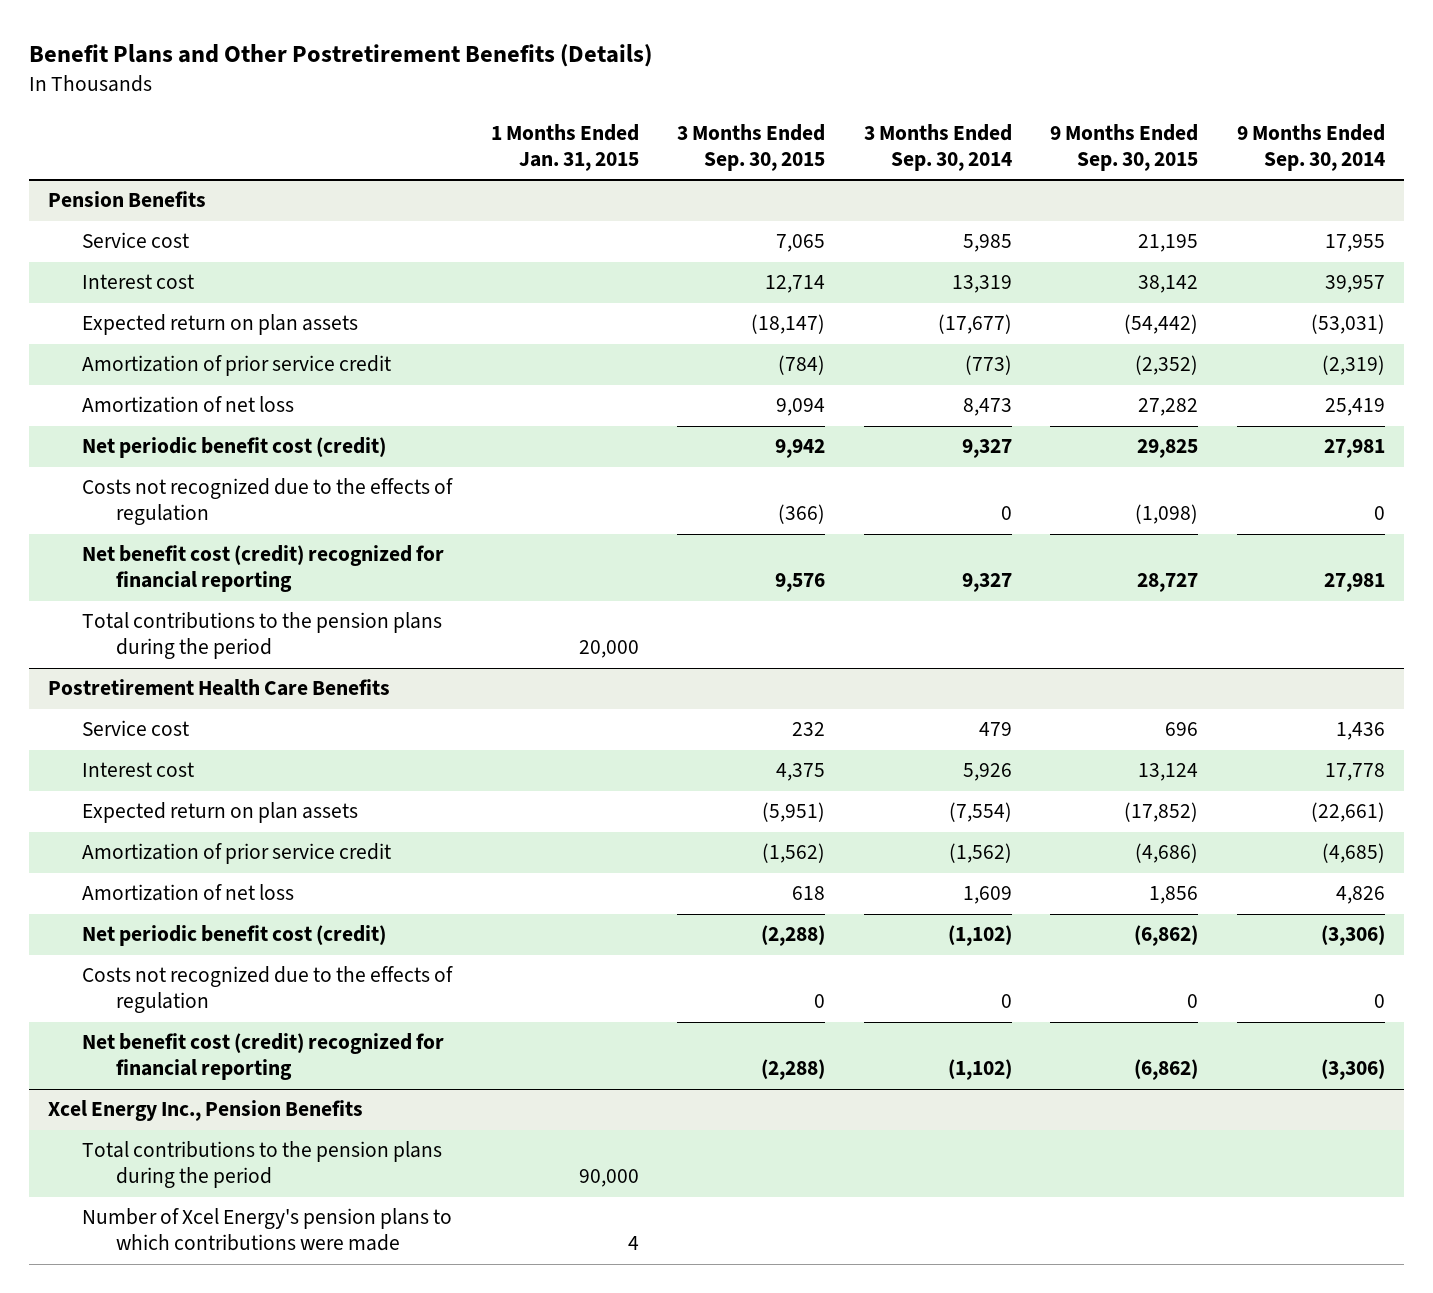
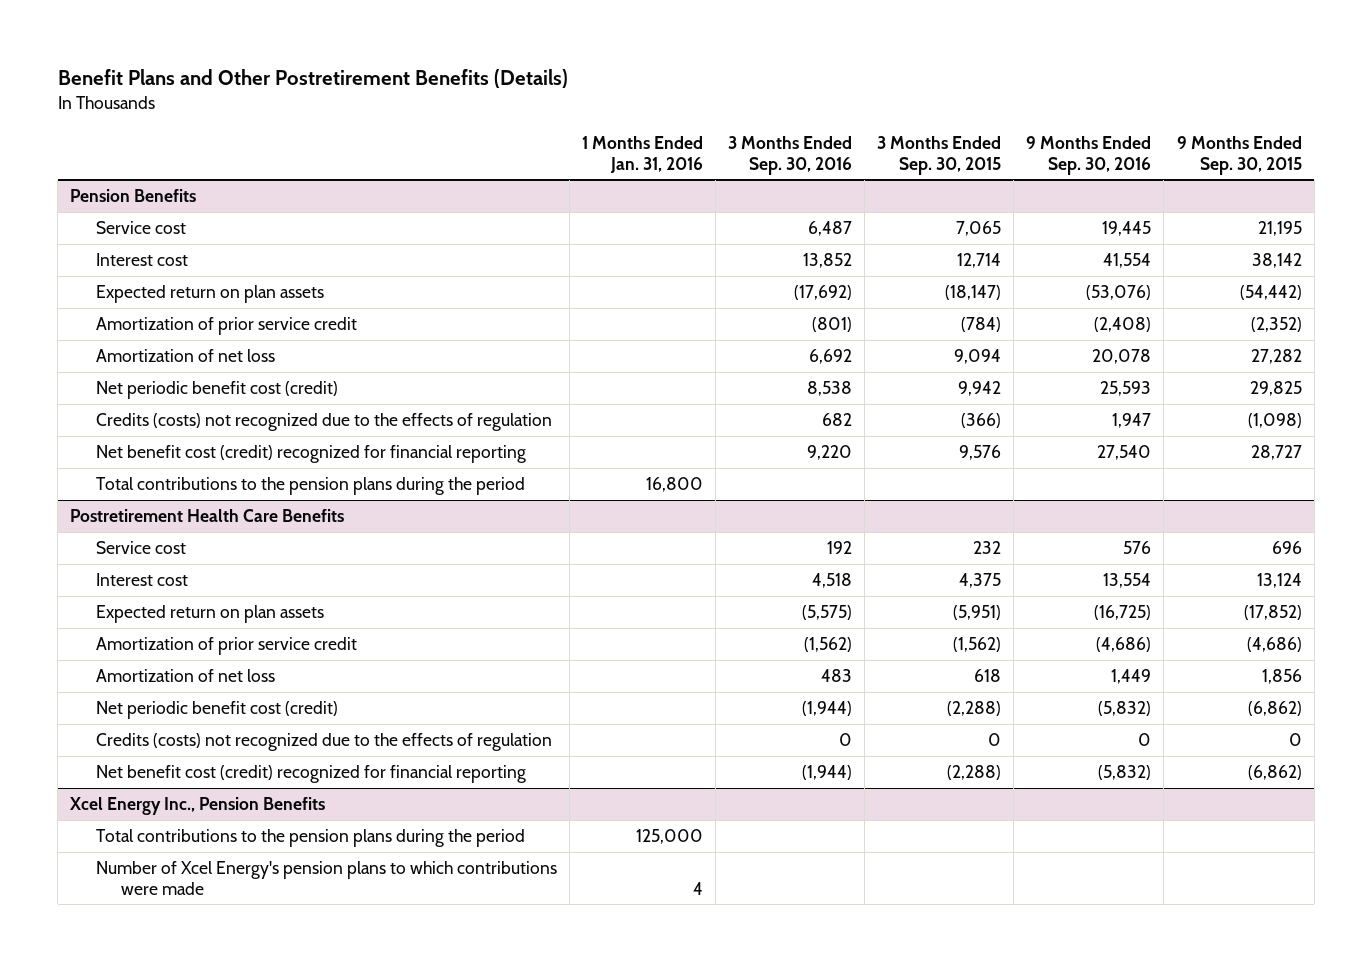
[490,123,639,171] 1 Months Ended Jan. 31, 2015 -> none
[863,123,1012,171] 3 Months Ended Sep. 30, 2014 -> none
[1237,123,1386,171] 9 Months Ended Sep. 30, 2014 -> none
none -> [581,136,703,173] 1 Months Ended Jan. 31, 2016
none -> [727,136,852,175] 3 Months Ended Sep. 30, 2016
none -> [1026,136,1152,175] 9 Months Ended Sep. 30, 2016
[81,478,453,526] Costs not recognized due to the effects of regulation -> [95,413,552,432] Credits (costs) not recognized due to the effects of regulation
[81,966,453,1014] Costs not recognized due to the effects of regulation -> [95,733,552,752] Credits (costs) not recognized due to the effects of regulation

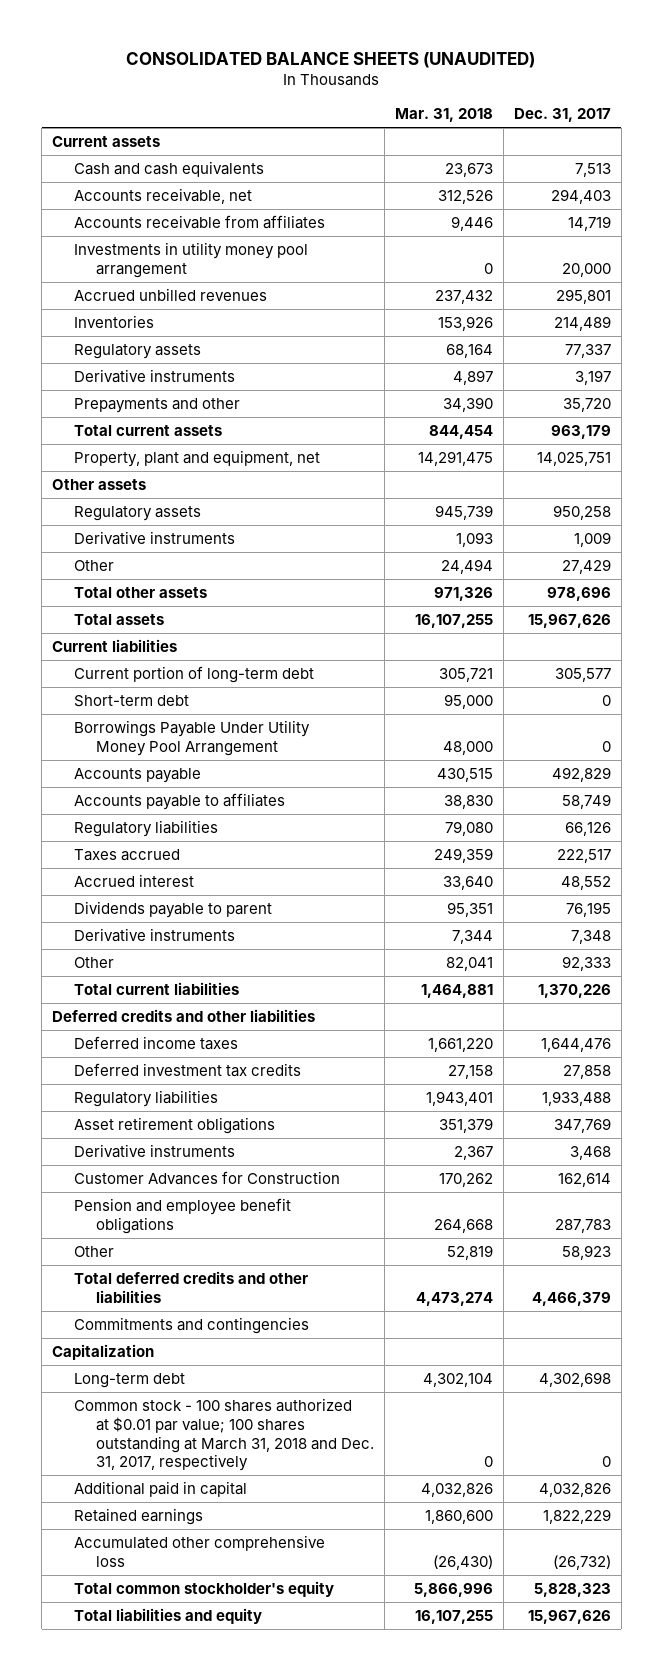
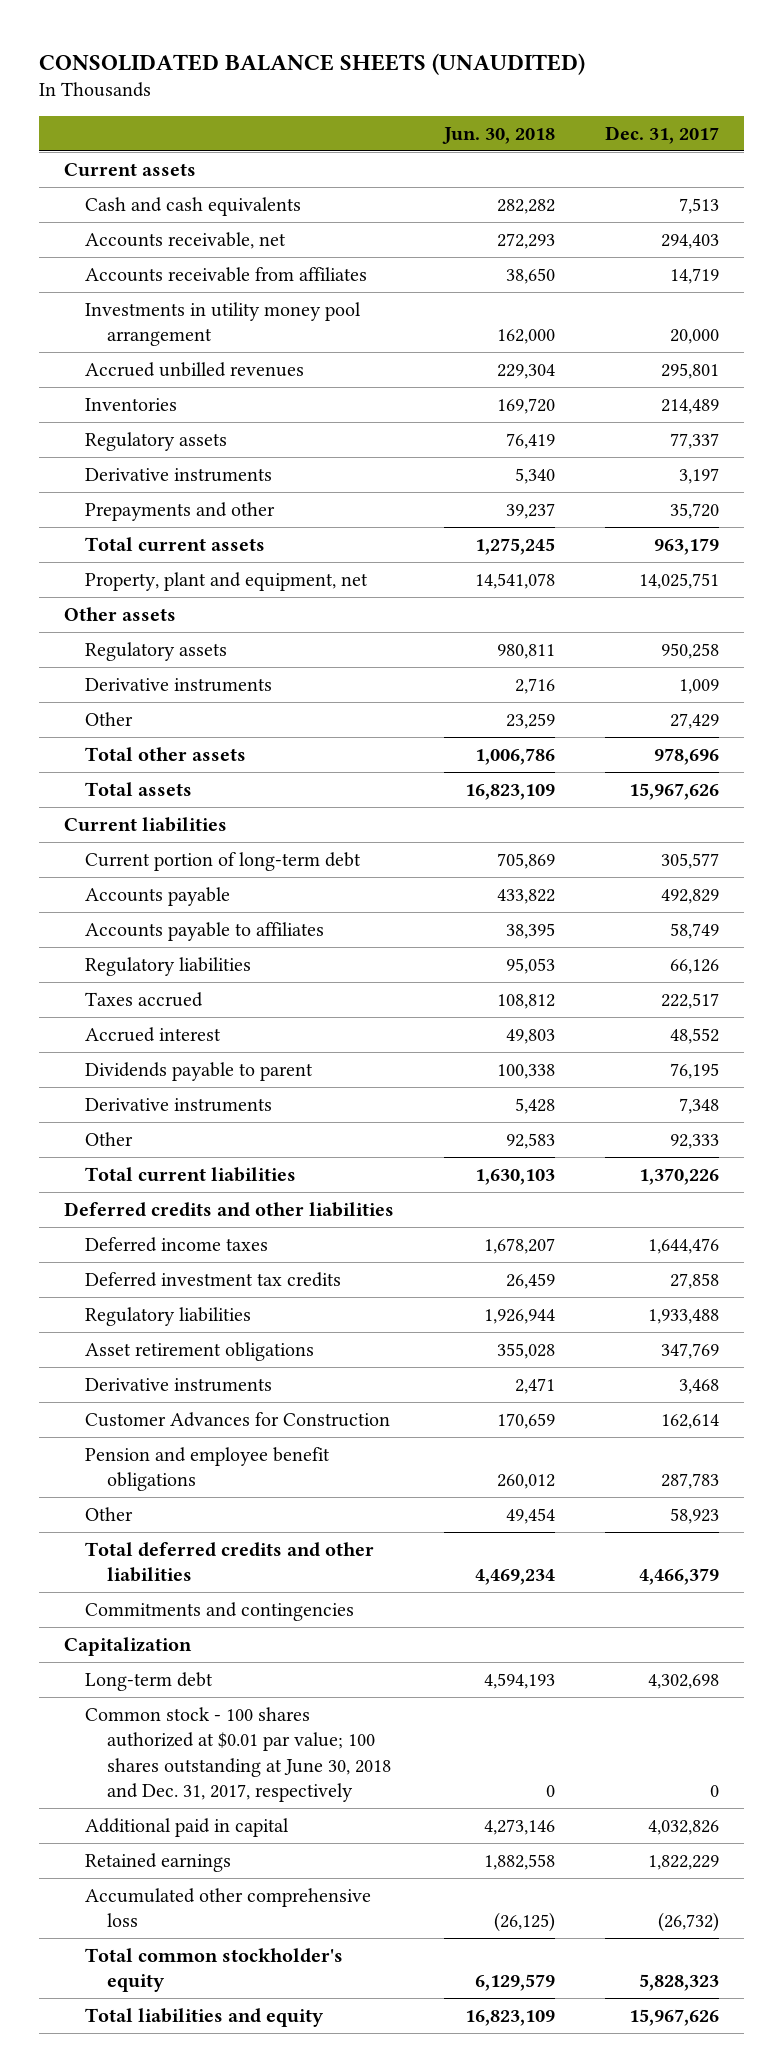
[394,108,493,123] Mar. 31, 2018 -> none
none -> [442,126,556,144] Jun. 30, 2018
[73,695,189,708] Short-term debt -> none
[73,720,310,756] Borrowings Payable Under Utility Money Pool Arrangement -> none
[73,1398,374,1472] Common stock - 100 shares authorized at $0.01 par value; 100 shares outstanding at March 31, 2018 and Dec. 31, 2017, respectively -> [85,1706,391,1803] Common stock - 100 shares authorized at $0.01 par value; 100 shares outstanding at June 30, 2018 and Dec. 31, 2017, respectively

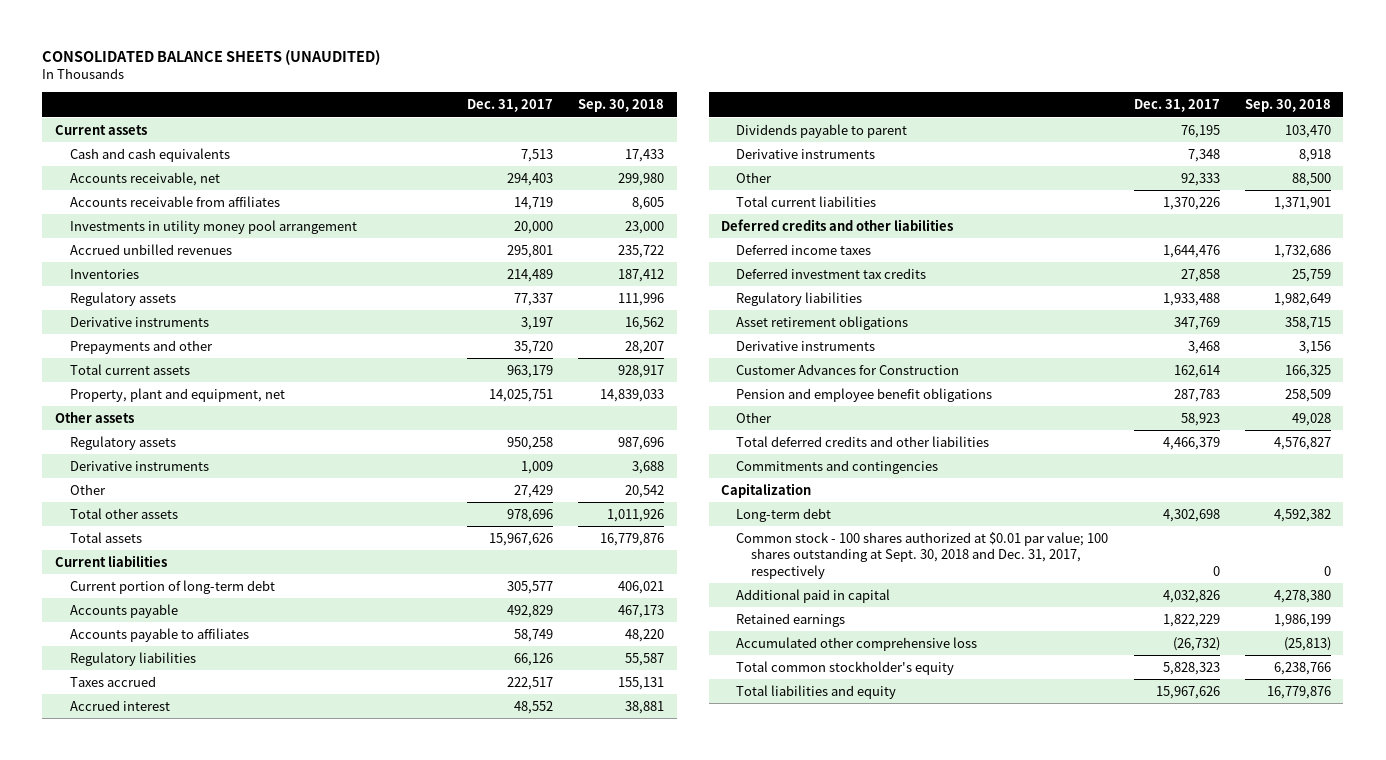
[442,126,556,144] Jun. 30, 2018 -> none
none -> [578,99,665,113] Sep. 30, 2018
[85,1706,391,1803] Common stock - 100 shares authorized at $0.01 par value; 100 shares outstanding at June 30, 2018 and Dec. 31, 2017, respectively -> [736,531,1109,579] Common stock - 100 shares authorized at $0.01 par value; 100 shares outstanding at Sept. 30, 2018 and Dec. 31, 2017, respectively

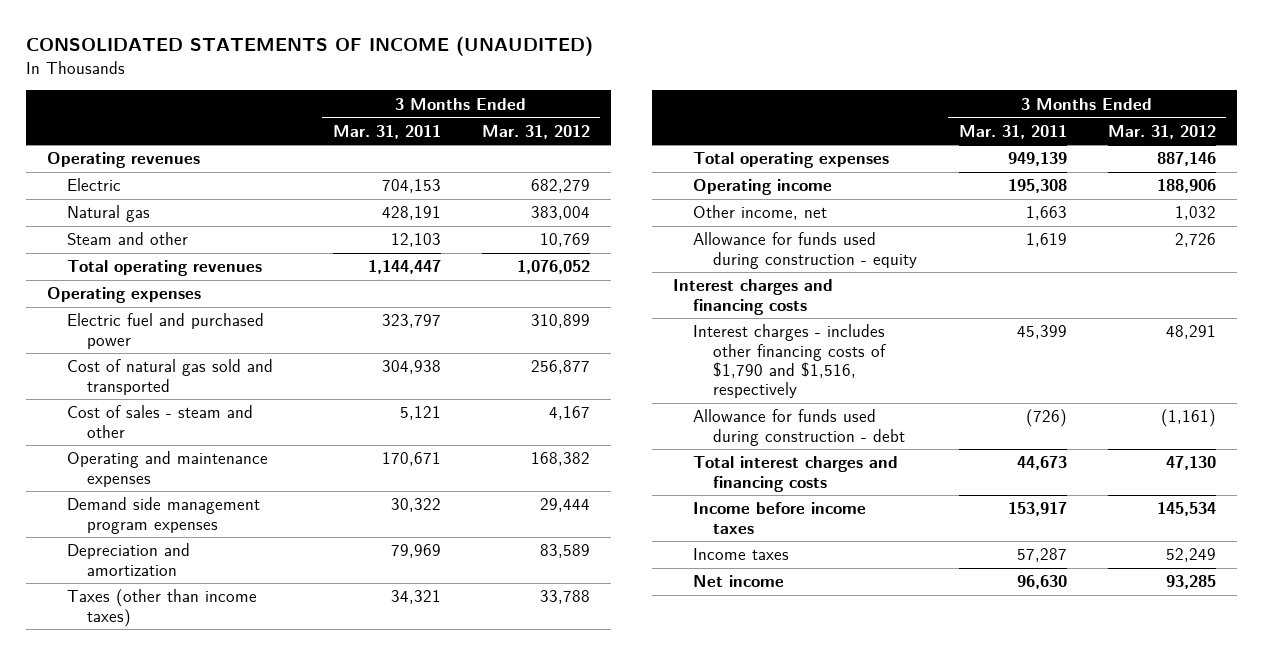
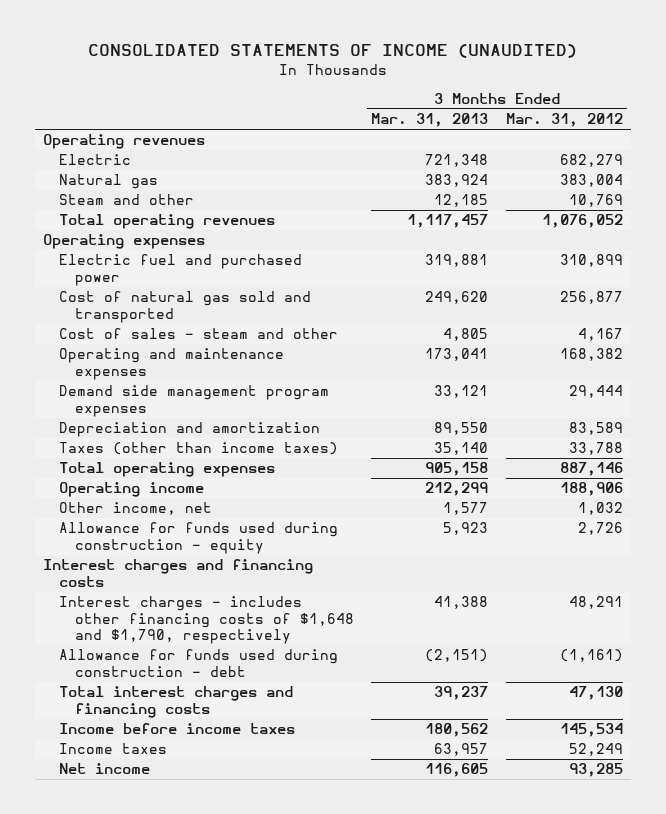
[332,124,441,139] Mar. 31, 2011 -> none
none -> [371,113,489,128] Mar. 31, 2013
[693,324,887,399] Interest charges - includes other financing costs of $1,790 and $1,516, respectively -> [59,596,354,645] Interest charges - includes other financing costs of $1,648 and $1,790, respectively

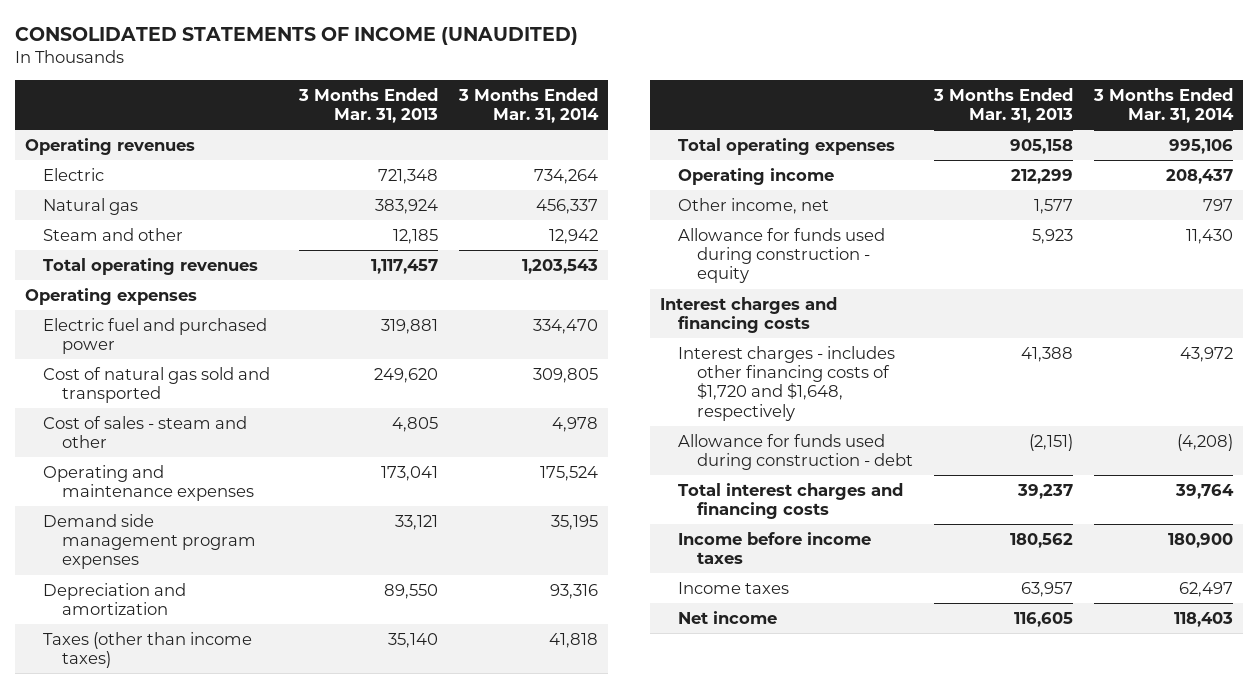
[505,113,623,128] Mar. 31, 2012 -> none
none -> [457,87,599,124] 3 Months Ended Mar. 31, 2014
[59,596,354,645] Interest charges - includes other financing costs of $1,648 and $1,790, respectively -> [678,345,896,421] Interest charges - includes other financing costs of $1,720 and $1,648, respectively

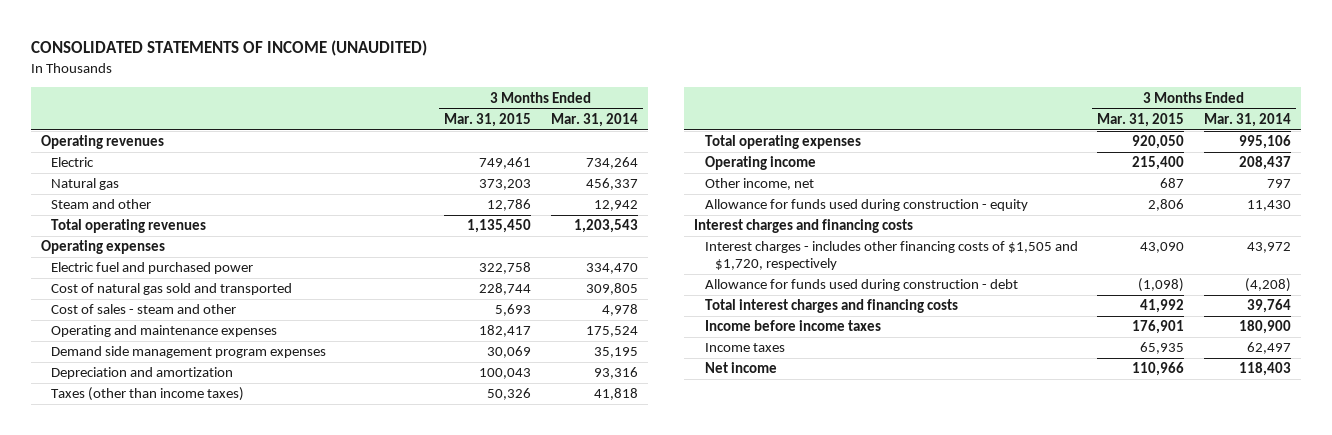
[297,87,438,124] 3 Months Ended Mar. 31, 2013 -> none
none -> [444,112,532,127] Mar. 31, 2015
[678,345,896,421] Interest charges - includes other financing costs of $1,720 and $1,648, respectively -> [704,241,1078,270] Interest charges - includes other financing costs of $1,505 and $1,720, respectively

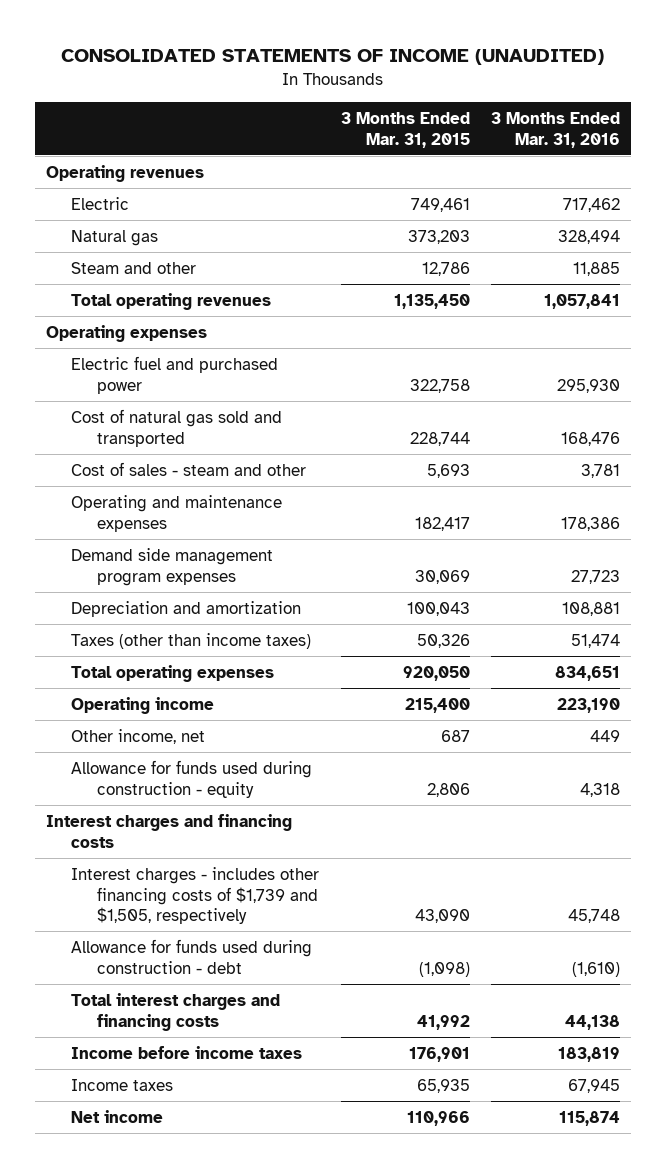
[551,112,639,127] Mar. 31, 2014 -> none
none -> [491,112,621,148] 3 Months Ended Mar. 31, 2016
[704,241,1078,270] Interest charges - includes other financing costs of $1,505 and $1,720, respectively -> [71,866,320,925] Interest charges - includes other financing costs of $1,739 and $1,505, respectively

